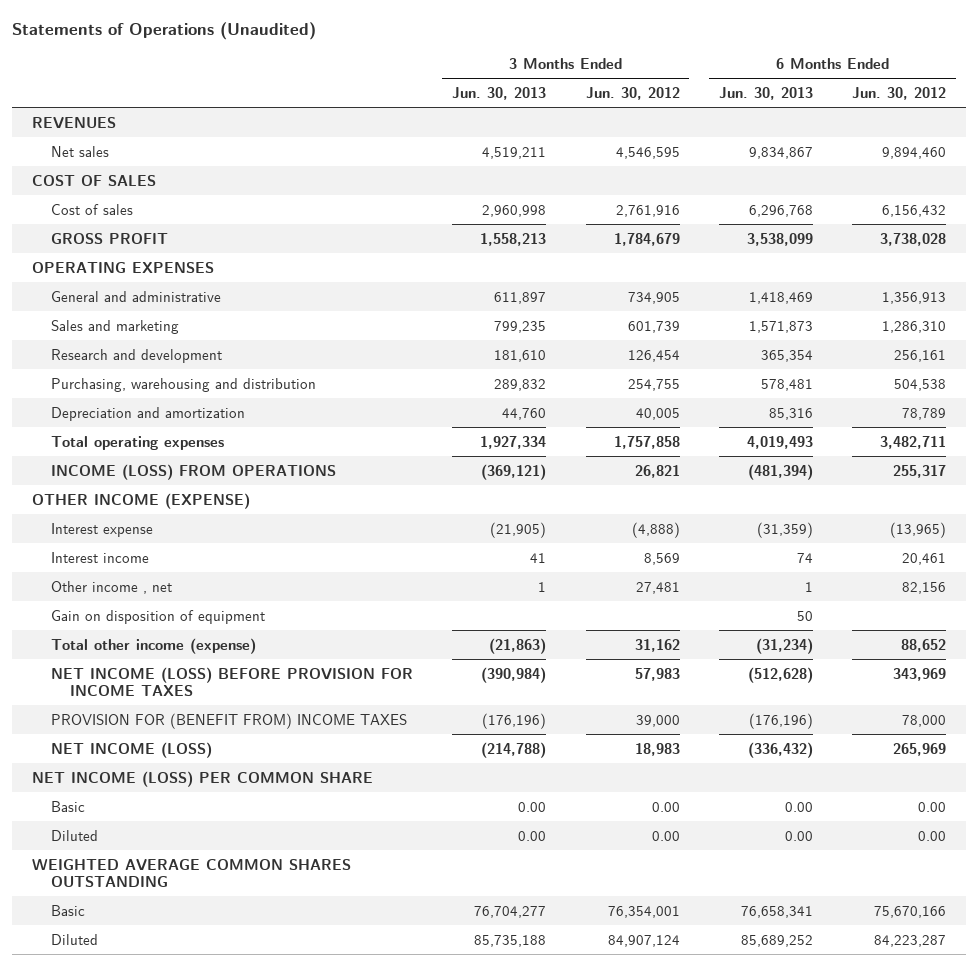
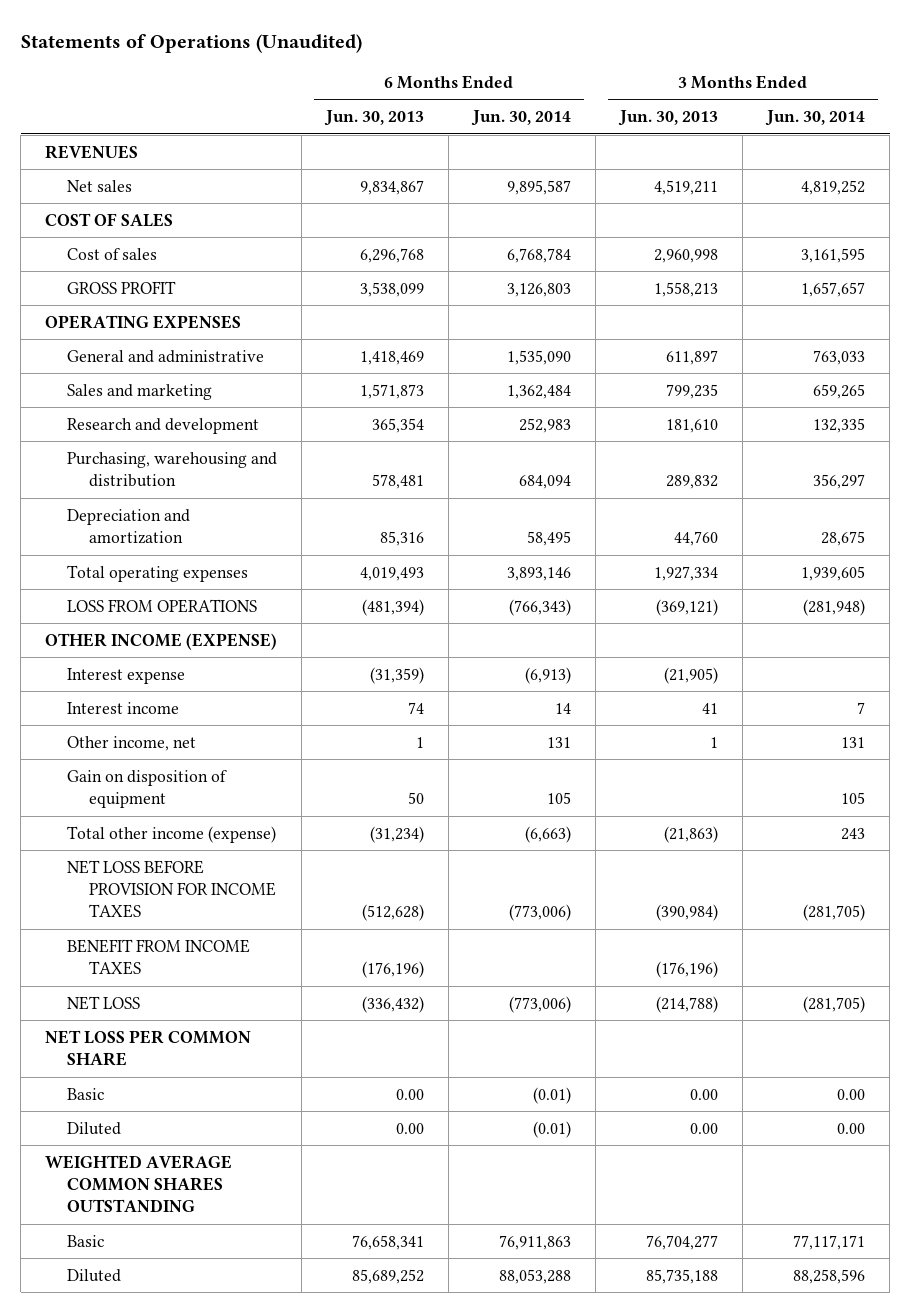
[585,87,680,101] Jun. 30, 2012 -> none
[852,87,947,101] Jun. 30, 2012 -> none
none -> [471,110,572,127] Jun. 30, 2014
none -> [765,110,866,127] Jun. 30, 2014
[50,463,336,480] INCOME (LOSS) FROM OPERATIONS -> [67,598,258,613] LOSS FROM OPERATIONS
[50,580,172,594] Other income , net -> [67,735,197,751] Other income, net
[50,666,413,697] NET INCOME (LOSS) BEFORE PROVISION FOR INCOME TAXES -> [67,859,276,919] NET LOSS BEFORE PROVISION FOR INCOME TAXES
[50,712,407,729] PROVISION FOR (BENEFIT FROM) INCOME TAXES -> [67,938,251,976] BENEFIT FROM INCOME TAXES
[50,741,212,758] NET INCOME (LOSS) -> [67,995,141,1010] NET LOSS
[31,770,373,787] NET INCOME (LOSS) PER COMMON SHARE -> [45,1029,252,1067] NET LOSS PER COMMON SHARE

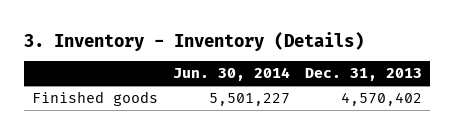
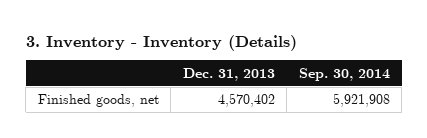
[172,67,290,82] Jun. 30, 2014 -> none
none -> [298,67,390,81] Sep. 30, 2014
[31,91,158,107] Finished goods -> [37,94,159,108] Finished goods, net

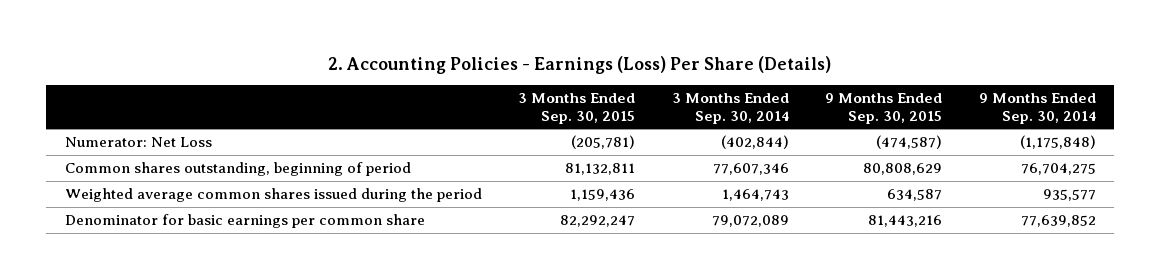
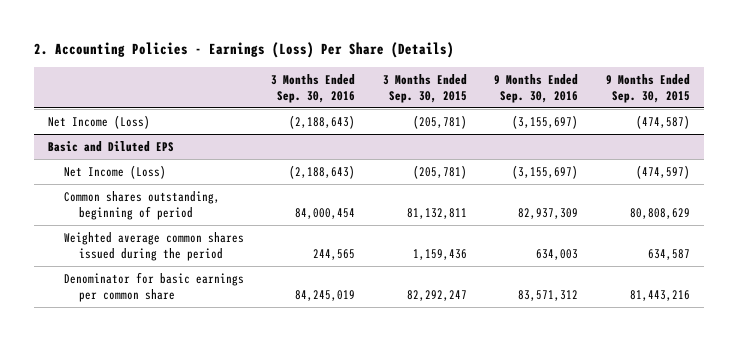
[671,92,789,124] 3 Months Ended Sep. 30, 2014 -> none
[978,92,1096,124] 9 Months Ended Sep. 30, 2014 -> none
none -> [271,73,356,103] 3 Months Ended Sep. 30, 2016
none -> [494,73,579,103] 9 Months Ended Sep. 30, 2016
[64,137,212,148] Numerator: Net Loss -> [48,114,151,129] Net Income (Loss)
none -> [48,140,175,152] Basic and Diluted EPS
none -> [63,164,166,179] Net Income (Loss)

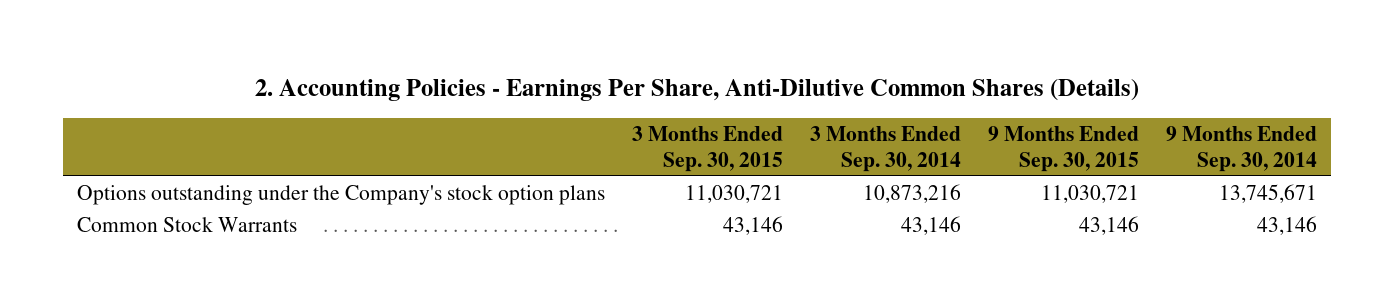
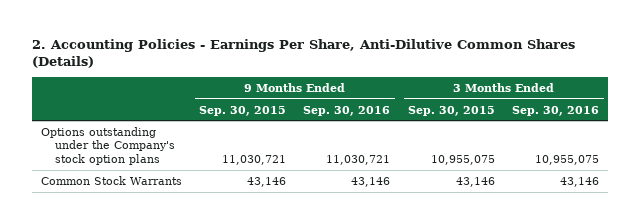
[809,125,961,172] 3 Months Ended Sep. 30, 2014 -> none
[1165,125,1317,172] 9 Months Ended Sep. 30, 2014 -> none
none -> [303,105,391,116] Sep. 30, 2016
none -> [512,105,600,116] Sep. 30, 2016
[684,184,783,203] 11,030,721 -> [430,154,495,165] 10,955,075

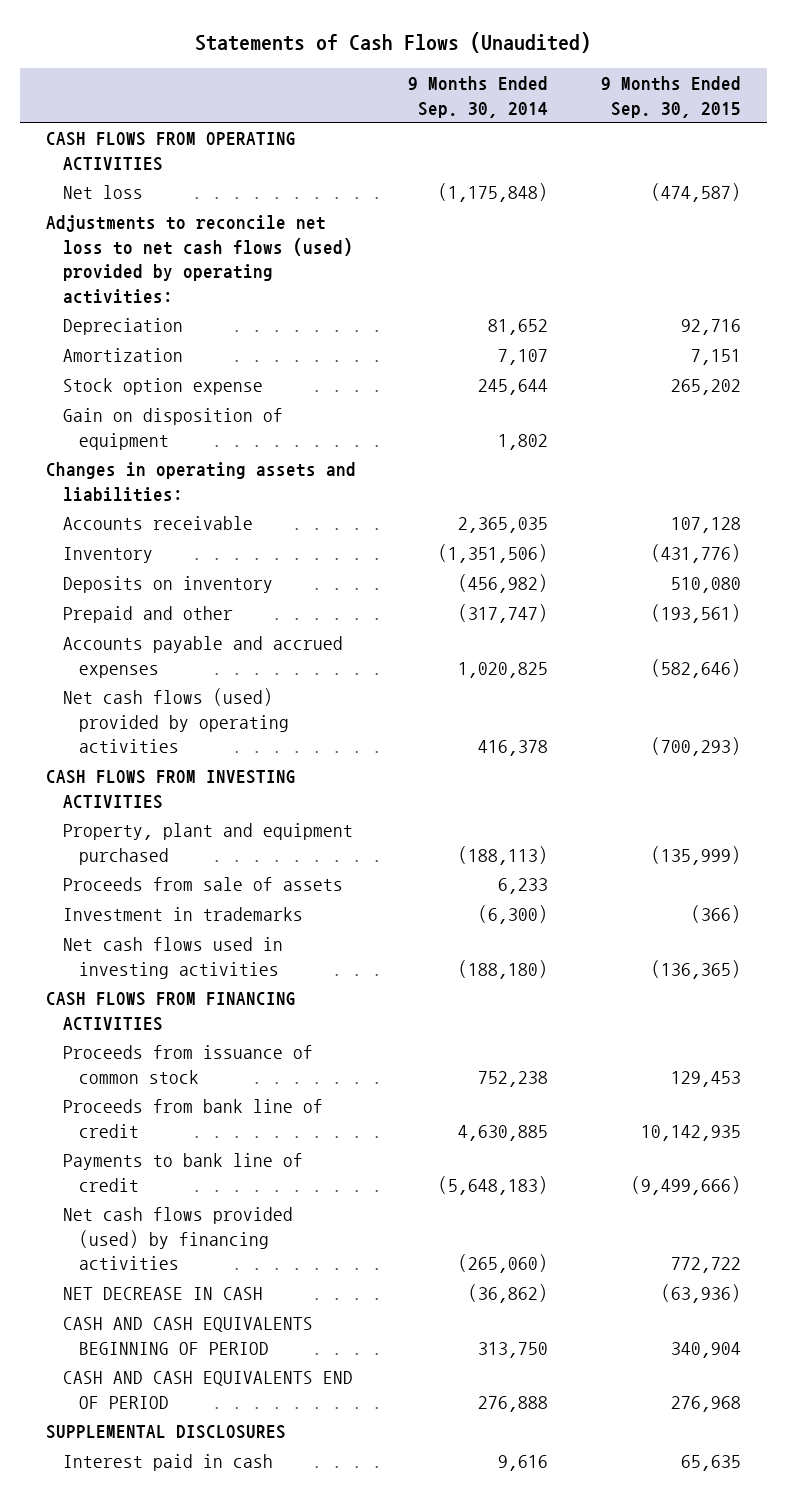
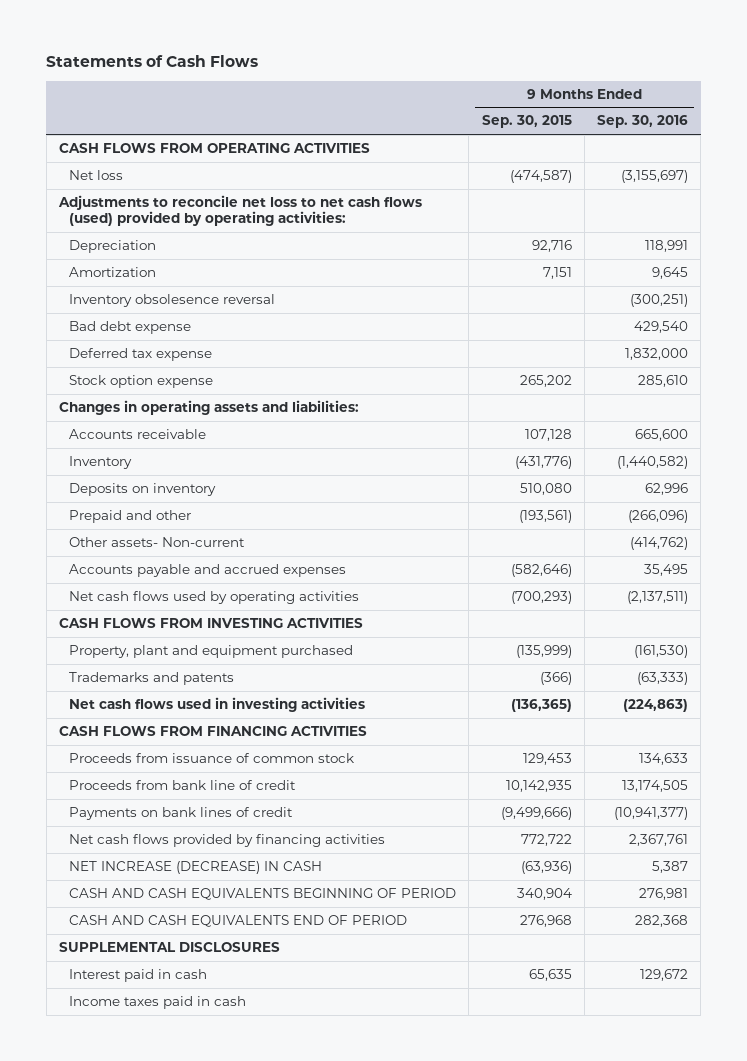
[195,32,592,54] Statements of Cash Flows (Unaudited) -> [46,55,259,68] Statements of Cash Flows
[408,75,549,118] 9 Months Ended Sep. 30, 2014 -> none
none -> [597,115,689,129] Sep. 30, 2016
none -> [68,294,275,308] Inventory obsolesence reversal
none -> [68,321,191,335] Bad debt expense
none -> [68,348,212,362] Deferred tax expense
[62,407,283,450] Gain on disposition of equipment -> none
none -> [68,537,245,548] Other assets- Non-current
[62,687,290,754] Net cash flows (used) provided by operating activities -> [68,591,359,605] Net cash flows used by operating activities
[62,876,343,891] Proceeds from sale of assets -> none
[62,906,303,921] Investment in trademarks -> [68,672,234,686] Trademarks and patents
[62,1152,303,1192] Payments to bank line of credit -> [68,807,293,821] Payments on bank lines of credit
[62,1206,293,1271] Net cash flows provided (used) by financing activities -> [68,834,385,848] Net cash flows provided by financing activities
[62,1286,263,1300] NET DECREASE IN CASH -> [68,861,322,875] NET INCREASE (DECREASE) IN CASH
none -> [68,996,246,1010] Income taxes paid in cash

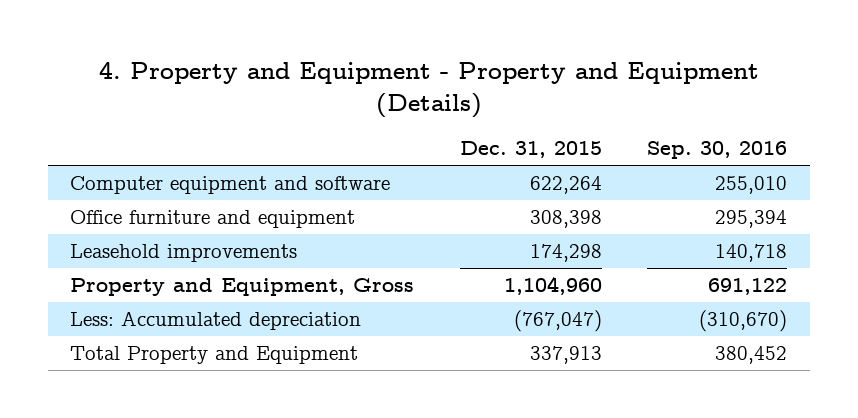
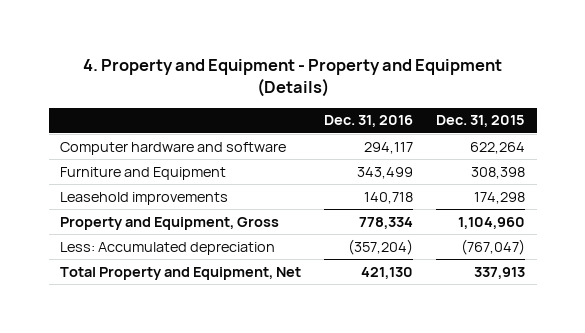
[647,141,788,160] Sep. 30, 2016 -> none
none -> [324,115,414,128] Dec. 31, 2016
[70,176,391,195] Computer equipment and software -> [60,141,287,155] Computer hardware and software
[70,210,356,229] Office furniture and equipment -> [60,166,227,180] Furniture and Equipment
[70,346,359,365] Total Property and Equipment -> [60,266,302,280] Total Property and Equipment, Net

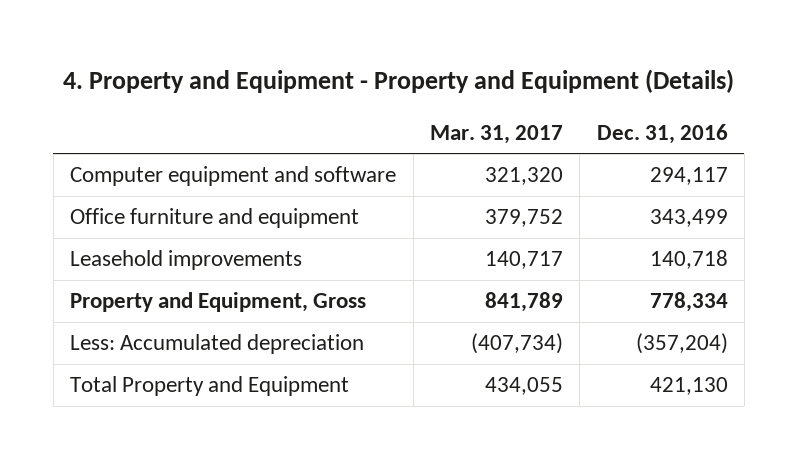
[436,115,526,128] Dec. 31, 2015 -> none
none -> [429,124,563,144] Mar. 31, 2017
[60,141,287,155] Computer hardware and software -> [70,166,397,187] Computer equipment and software
[60,166,227,180] Furniture and Equipment -> [70,208,360,229] Office furniture and equipment
[60,266,302,280] Total Property and Equipment, Net -> [70,376,350,397] Total Property and Equipment

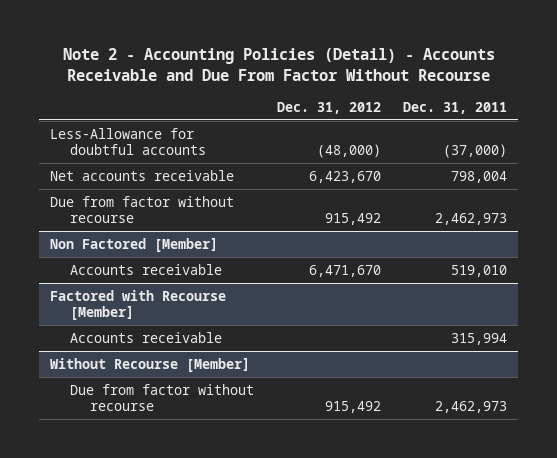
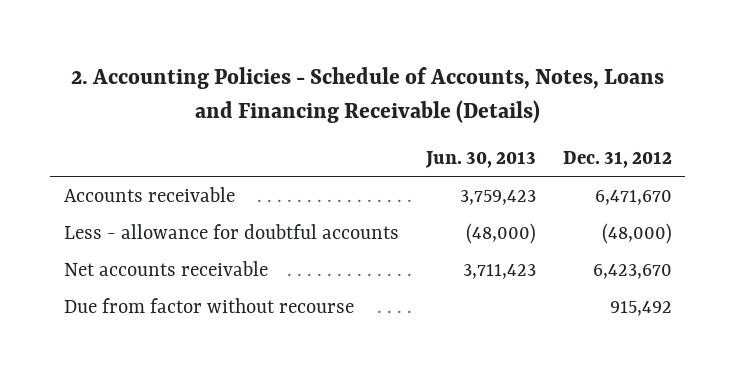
[62,47,495,81] Note 2 - Accounting Policies (Detail) - Accounts Receivable and Due From Factor Without Recourse -> [70,67,664,123] 2. Accounting Policies - Schedule of Accounts, Notes, Loans and Financing Receivable (Details)
[403,101,508,114] Dec. 31, 2011 -> none
none -> [424,151,536,169] Jun. 30, 2013
[50,127,206,155] Less-Allowance for doubtful accounts -> none
[50,195,235,223] Due from factor without recourse -> none
[50,237,219,252] Non Factored [Member] -> none
[50,289,227,320] Factored with Recourse [Member] -> none
[69,331,222,343] Accounts receivable -> none
[50,357,251,372] Without Recourse [Member] -> none
none -> [63,223,399,239] Less - allowance for doubtful accounts
[50,169,235,181] Net accounts receivable -> [63,260,268,276] Net accounts receivable

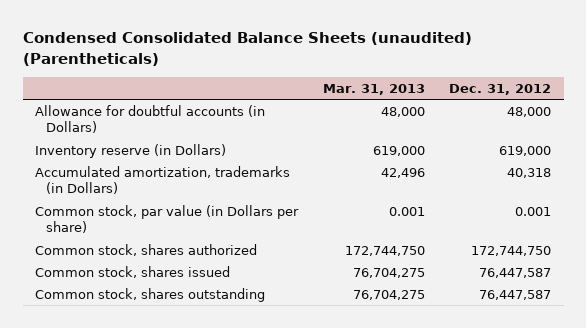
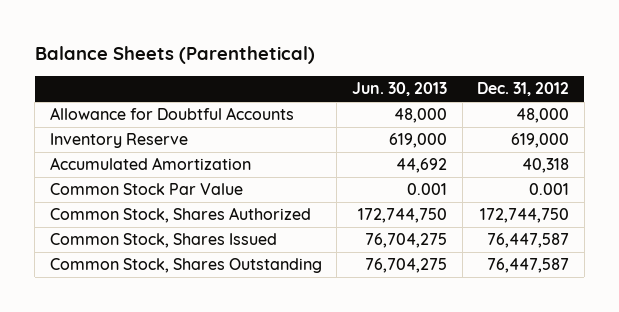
[22,32,472,66] Condensed Consolidated Balance Sheets (unaudited) (Parentheticals) -> [34,45,315,64] Balance Sheets (Parenthetical)
[322,83,425,95] Mar. 31, 2013 -> none
none -> [352,82,448,97] Jun. 30, 2013
[35,104,266,134] Allowance for doubtful accounts (in Dollars) -> [49,107,294,121] Allowance for Doubtful Accounts
[35,143,227,158] Inventory reserve (in Dollars) -> [49,133,188,149] Inventory Reserve
[35,165,291,195] Accumulated amortization, trademarks (in Dollars) -> [49,157,251,171] Accumulated Amortization
[35,204,300,234] Common stock, par value (in Dollars per share) -> [49,183,243,196] Common Stock Par Value
[35,243,258,256] Common stock, shares authorized -> [49,207,311,224] Common Stock, Shares Authorized
[35,265,231,278] Common stock, shares issued -> [49,233,277,249] Common Stock, Shares Issued
[35,287,266,302] Common stock, shares outstanding -> [49,258,322,274] Common Stock, Shares Outstanding

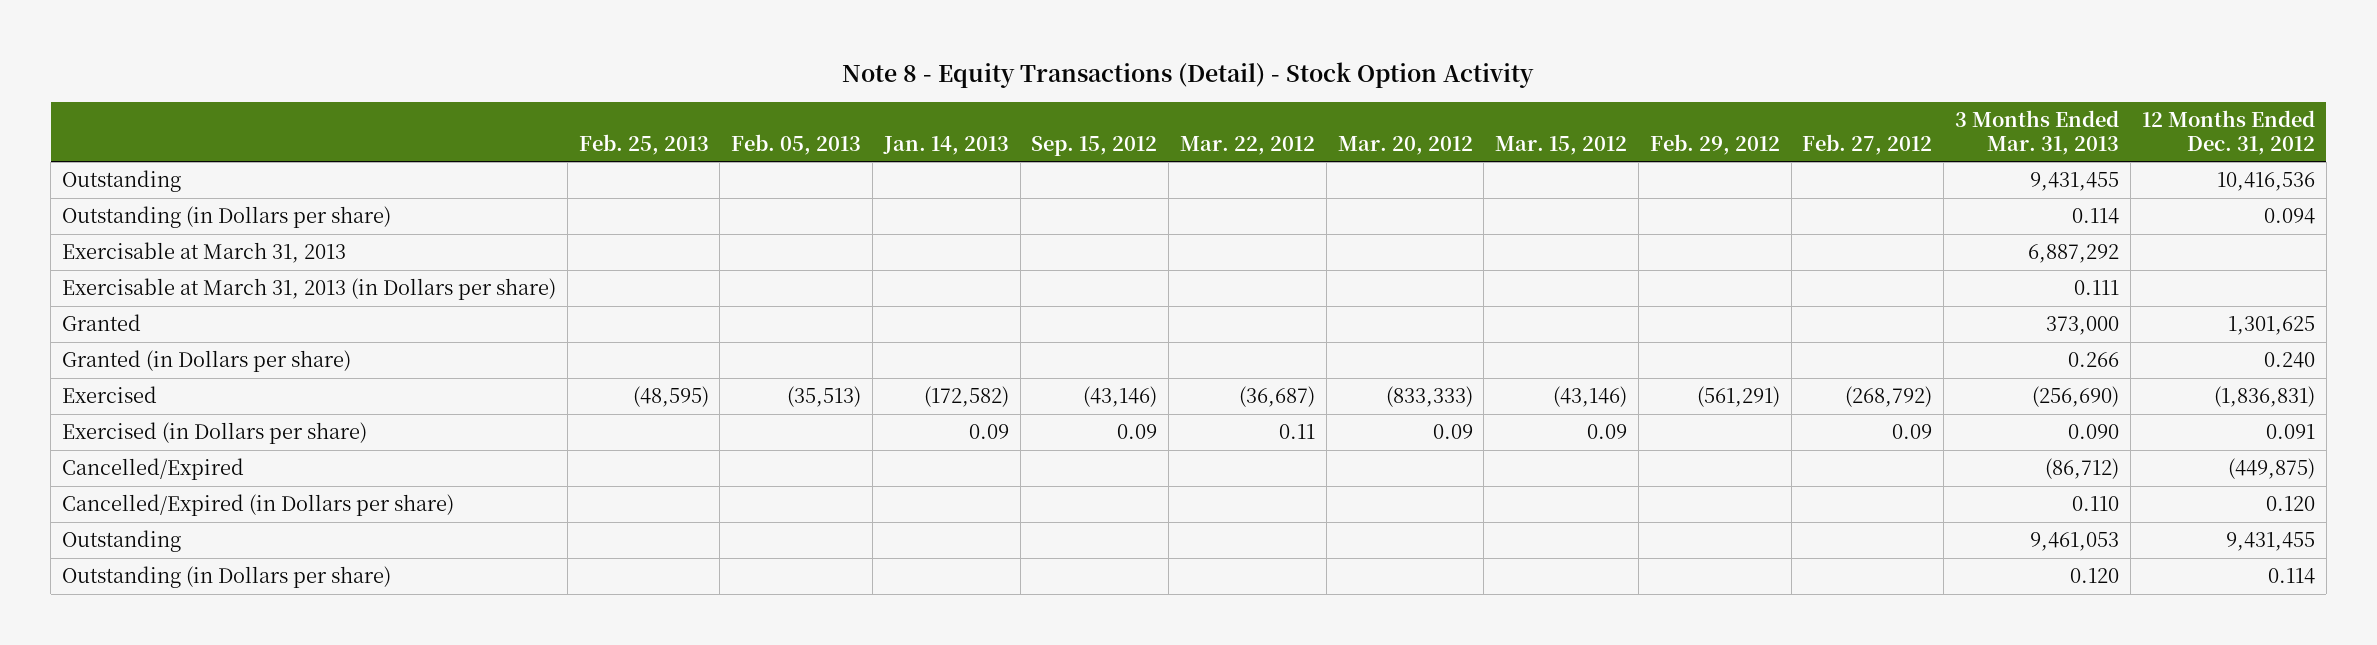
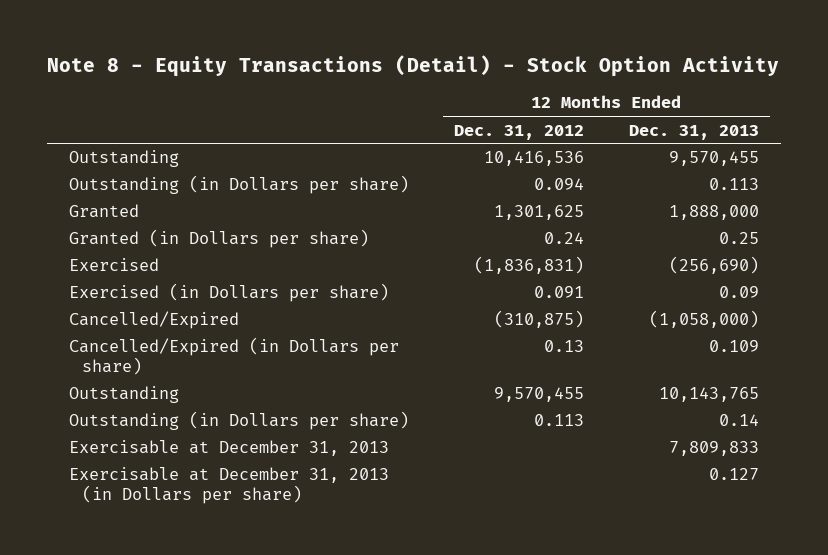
[578,133,709,155] Feb. 25, 2013 -> none
[731,133,862,155] Feb. 05, 2013 -> none
[882,135,1009,155] Jan. 14, 2013 -> none
[1031,135,1158,156] Sep. 15, 2012 -> none
[1180,135,1316,155] Mar. 22, 2012 -> none
[1337,135,1473,155] Mar. 20, 2012 -> none
[1495,135,1628,155] Mar. 15, 2012 -> none
[1649,133,1780,155] Feb. 29, 2012 -> none
[1802,133,1933,155] Feb. 27, 2012 -> none
[1955,110,2120,155] 3 Months Ended Mar. 31, 2013 -> none
none -> [628,124,759,140] Dec. 31, 2013
[61,242,346,264] Exercisable at March 31, 2013 -> none
[61,278,556,301] Exercisable at March 31, 2013 (in Dollars per share) -> none
[2263,352,2315,369] 0.240 -> [543,232,584,245] 0.24
[2227,458,2315,480] (449,875) -> [493,310,584,329] (310,875)
[2265,496,2315,512] 0.120 -> [543,340,584,353] 0.13
[2225,532,2315,552] 9,431,455 -> [493,387,584,403] 9,570,455
[2267,568,2315,585] 0.114 -> [533,414,584,427] 0.113
none -> [69,440,390,457] Exercisable at December 31, 2013
none -> [69,467,390,504] Exercisable at December 31, 2013 (in Dollars per share)

